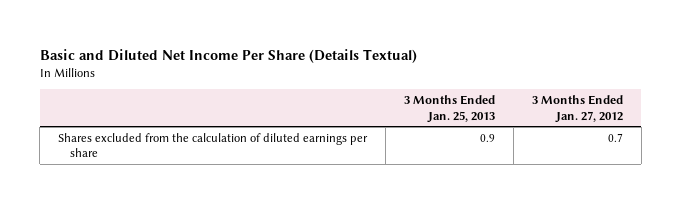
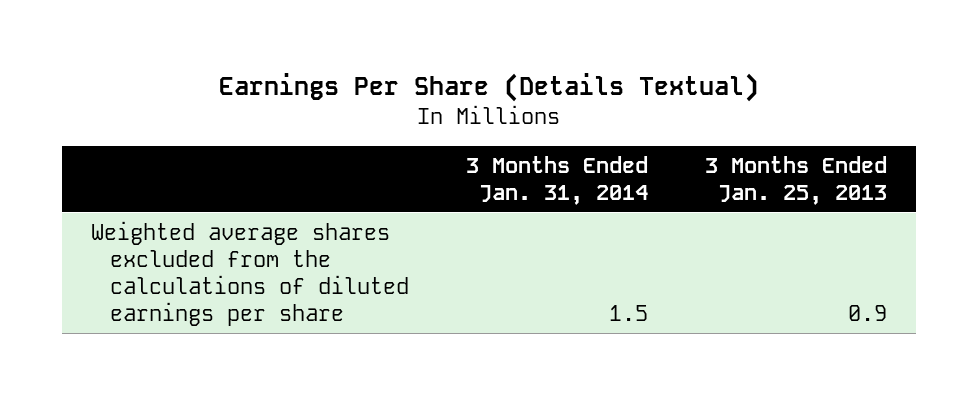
[39,48,417,63] Basic and Diluted Net Income Per Share (Details Textual) -> [218,73,759,103] Earnings Per Share (Details Textual)
[531,95,623,123] 3 Months Ended Jan. 27, 2012 -> none
none -> [465,155,648,205] 3 Months Ended Jan. 31, 2014
[58,132,369,158] Shares excluded from the calculation of diluted earnings per share -> [90,221,409,326] Weighted average shares excluded from the calculations of diluted earnings per share

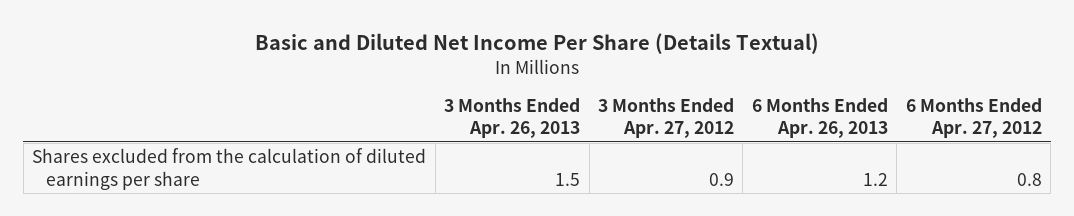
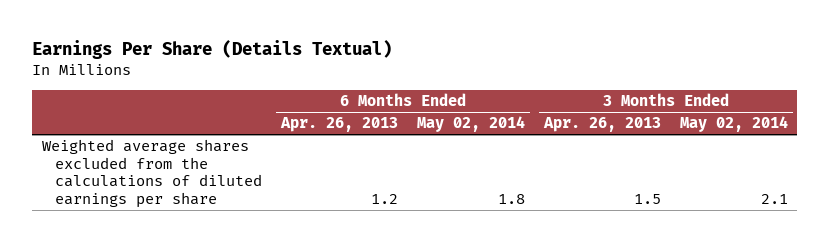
[254,33,819,55] Basic and Diluted Net Income Per Share (Details Textual) -> [32,40,393,60] Earnings Per Share (Details Textual)
[597,97,734,139] 3 Months Ended Apr. 27, 2012 -> none
[905,97,1042,139] 6 Months Ended Apr. 27, 2012 -> none
none -> [417,116,526,133] May 02, 2014
none -> [679,116,788,133] May 02, 2014
[32,148,427,190] Shares excluded from the calculation of diluted earnings per share -> [41,139,263,208] Weighted average shares excluded from the calculations of diluted earnings per share

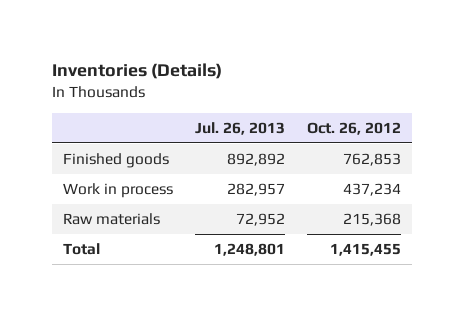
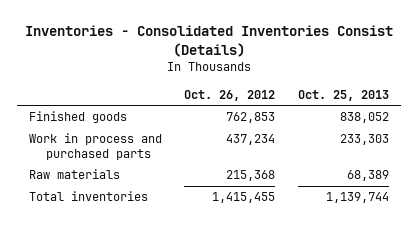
[51,63,222,80] Inventories (Details) -> [24,25,393,57] Inventories - Consolidated Inventories Consist (Details)
[195,121,286,135] Jul. 26, 2013 -> none
none -> [298,89,390,101] Oct. 25, 2013
[62,182,173,198] Work in process -> [28,133,162,160] Work in process and purchased parts
[62,242,100,255] Total -> [28,191,148,202] Total inventories

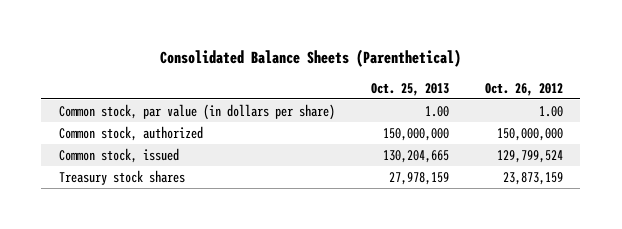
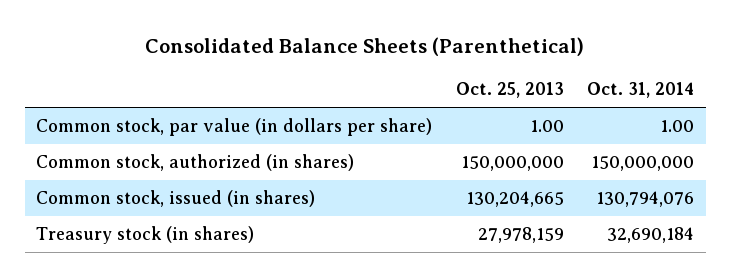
[484,82,563,96] Oct. 26, 2012 -> none
none -> [587,82,695,99] Oct. 31, 2014
[59,125,204,141] Common stock, authorized -> [36,154,355,172] Common stock, authorized (in shares)
[59,147,180,163] Common stock, issued -> [36,190,316,208] Common stock, issued (in shares)
[59,169,186,185] Treasury stock shares -> [36,226,255,245] Treasury stock (in shares)

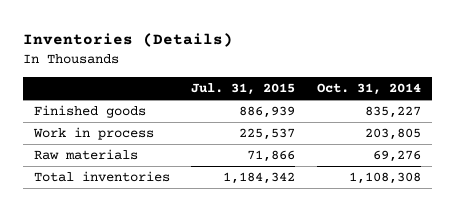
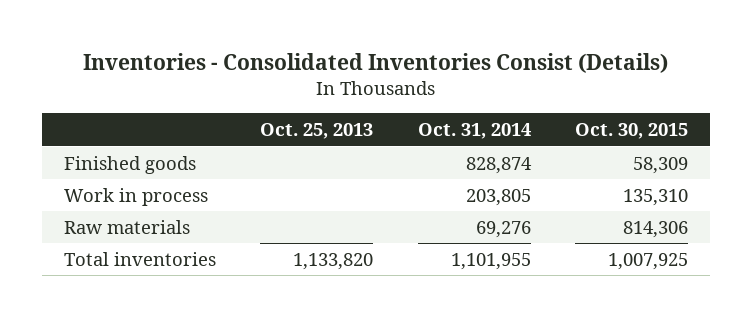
[22,33,233,48] Inventories (Details) -> [83,53,669,74] Inventories - Consolidated Inventories Consist (Details)
[191,83,296,96] Jul. 31, 2015 -> none
none -> [260,123,374,140] Oct. 25, 2013
none -> [574,123,688,140] Oct. 30, 2015
[365,106,422,119] 835,227 -> [465,156,532,174] 828,874
[349,172,422,185] 1,108,308 -> [450,252,531,270] 1,101,955

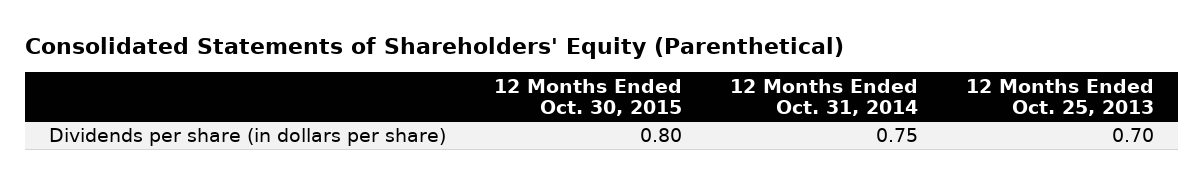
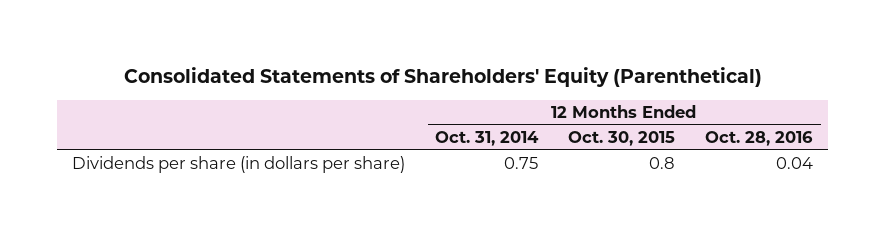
[966,78,1155,117] 12 Months Ended Oct. 25, 2013 -> none
none -> [705,130,814,146] Oct. 28, 2016
[640,128,683,143] 0.80 -> [649,157,676,170] 0.8

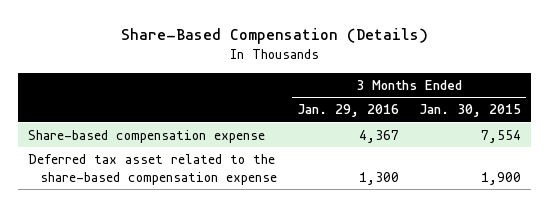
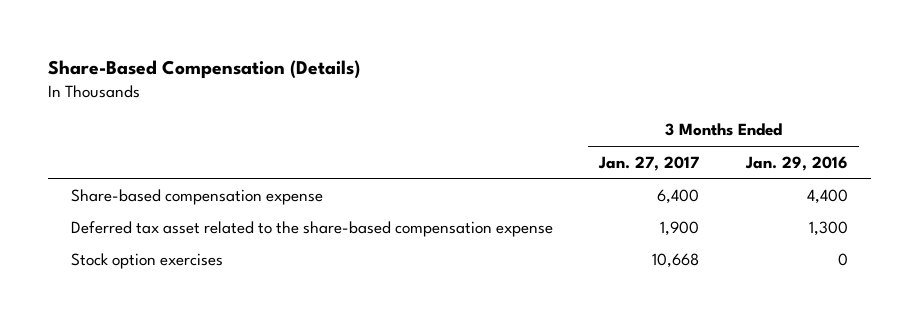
[419,104,522,118] Jan. 30, 2015 -> none
none -> [598,155,700,171] Jan. 27, 2017
[359,130,400,144] 4,367 -> [806,188,848,204] 4,400
none -> [71,252,224,269] Stock option exercises

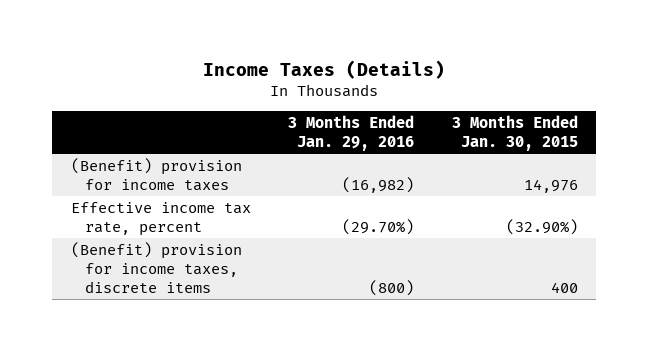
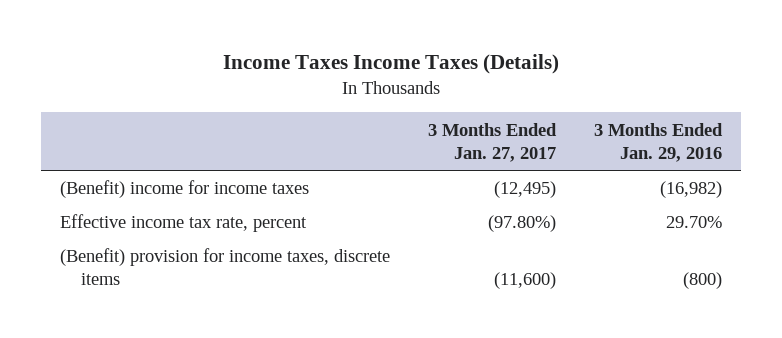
[203,59,446,79] Income Taxes (Details) -> [222,54,559,75] Income Taxes Income Taxes (Details)
[451,115,578,151] 3 Months Ended Jan. 30, 2015 -> none
none -> [427,122,557,162] 3 Months Ended Jan. 27, 2017
[70,158,242,191] (Benefit) provision for income taxes -> [59,180,309,199] (Benefit) income for income taxes
[342,218,415,235] (29.70%) -> [665,216,722,229] 29.70%

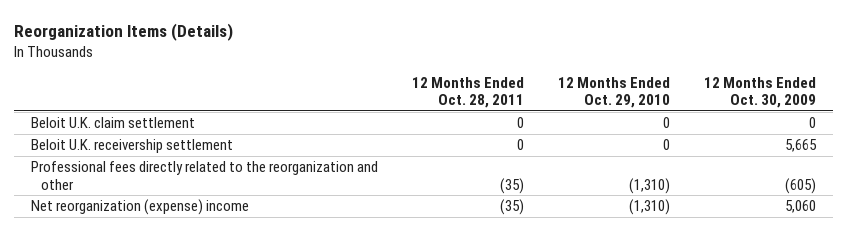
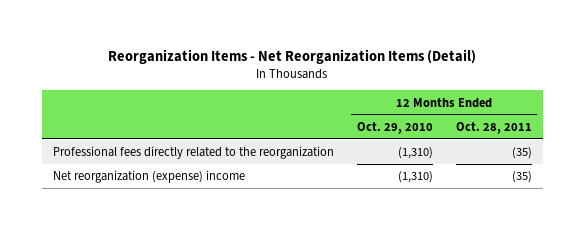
[13,22,233,41] Reorganization Items (Details) -> [108,49,477,65] Reorganization Items - Net Reorganization Items (Detail)
[703,76,816,109] 12 Months Ended Oct. 30, 2009 -> none
[30,117,195,129] Beloit U.K. claim settlement -> none
[30,139,233,154] Beloit U.K. receivership settlement -> none
[30,161,378,190] Professional fees directly related to the reorganization and other -> [53,146,335,160] Professional fees directly related to the reorganization

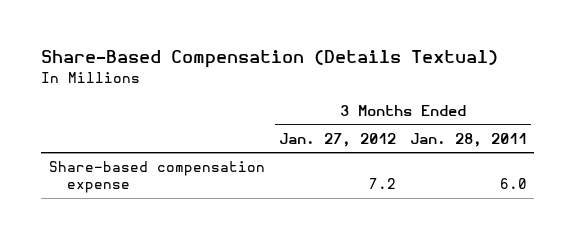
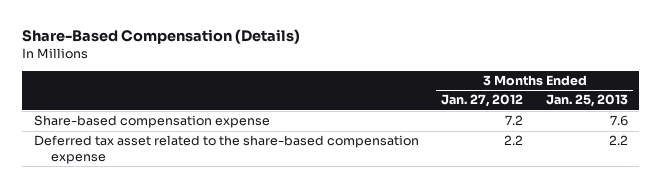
[41,50,499,69] Share-Based Compensation (Details Textual) -> [22,29,301,45] Share-Based Compensation (Details)
[410,132,528,147] Jan. 28, 2011 -> none
none -> [545,94,628,108] Jan. 25, 2013
none -> [33,135,419,164] Deferred tax asset related to the share-based compensation expense

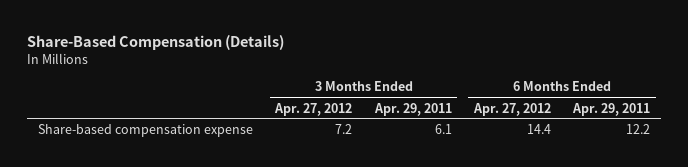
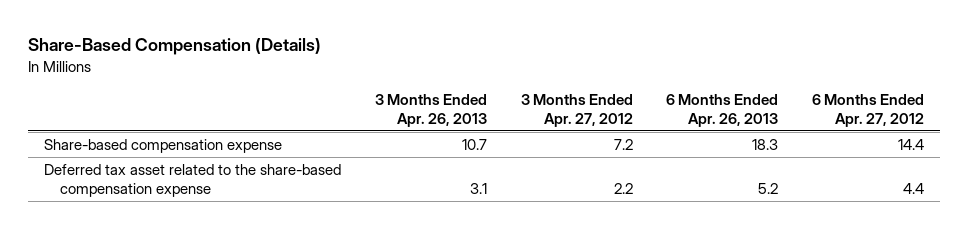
[373,102,452,116] Apr. 29, 2011 -> none
[572,102,651,116] Apr. 29, 2011 -> none
none -> [374,93,487,127] 3 Months Ended Apr. 26, 2013
none -> [666,93,779,127] 6 Months Ended Apr. 26, 2013
none -> [44,163,342,197] Deferred tax asset related to the share-based compensation expense

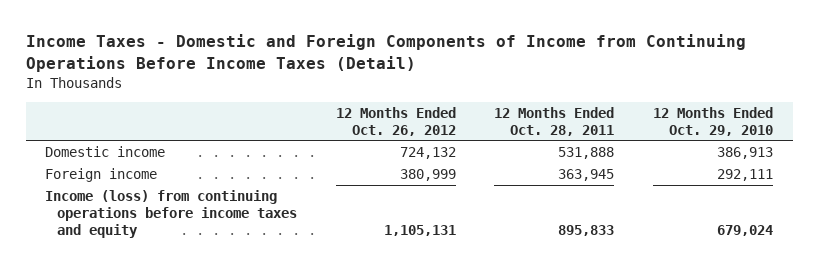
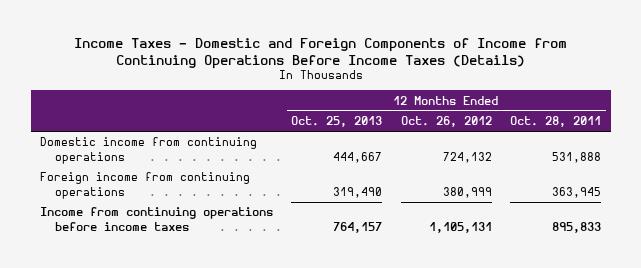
[25,34,746,73] Income Taxes - Domestic and Foreign Components of Income from Continuing Operations Before Income Taxes (Detail) -> [73,37,567,69] Income Taxes - Domestic and Foreign Components of Income from Continuing Operations Before Income Taxes (Details)
[653,106,774,136] 12 Months Ended Oct. 29, 2010 -> none
none -> [291,116,383,128] Oct. 25, 2013
[45,145,166,157] Domestic income -> [39,137,257,164] Domestic income from continuing operations
[45,167,158,182] Foreign income -> [39,172,250,199] Foreign income from continuing operations
[45,189,297,238] Income (loss) from continuing operations before income taxes and equity -> [39,207,273,231] Income from continuing operations before income taxes

